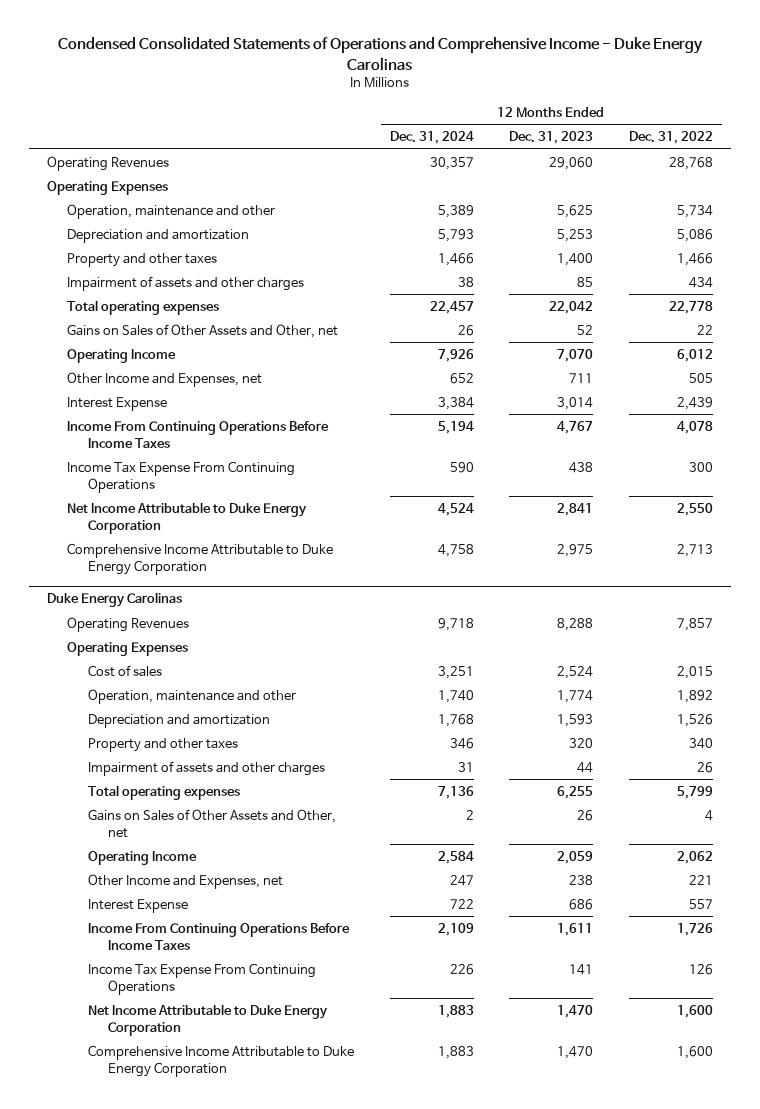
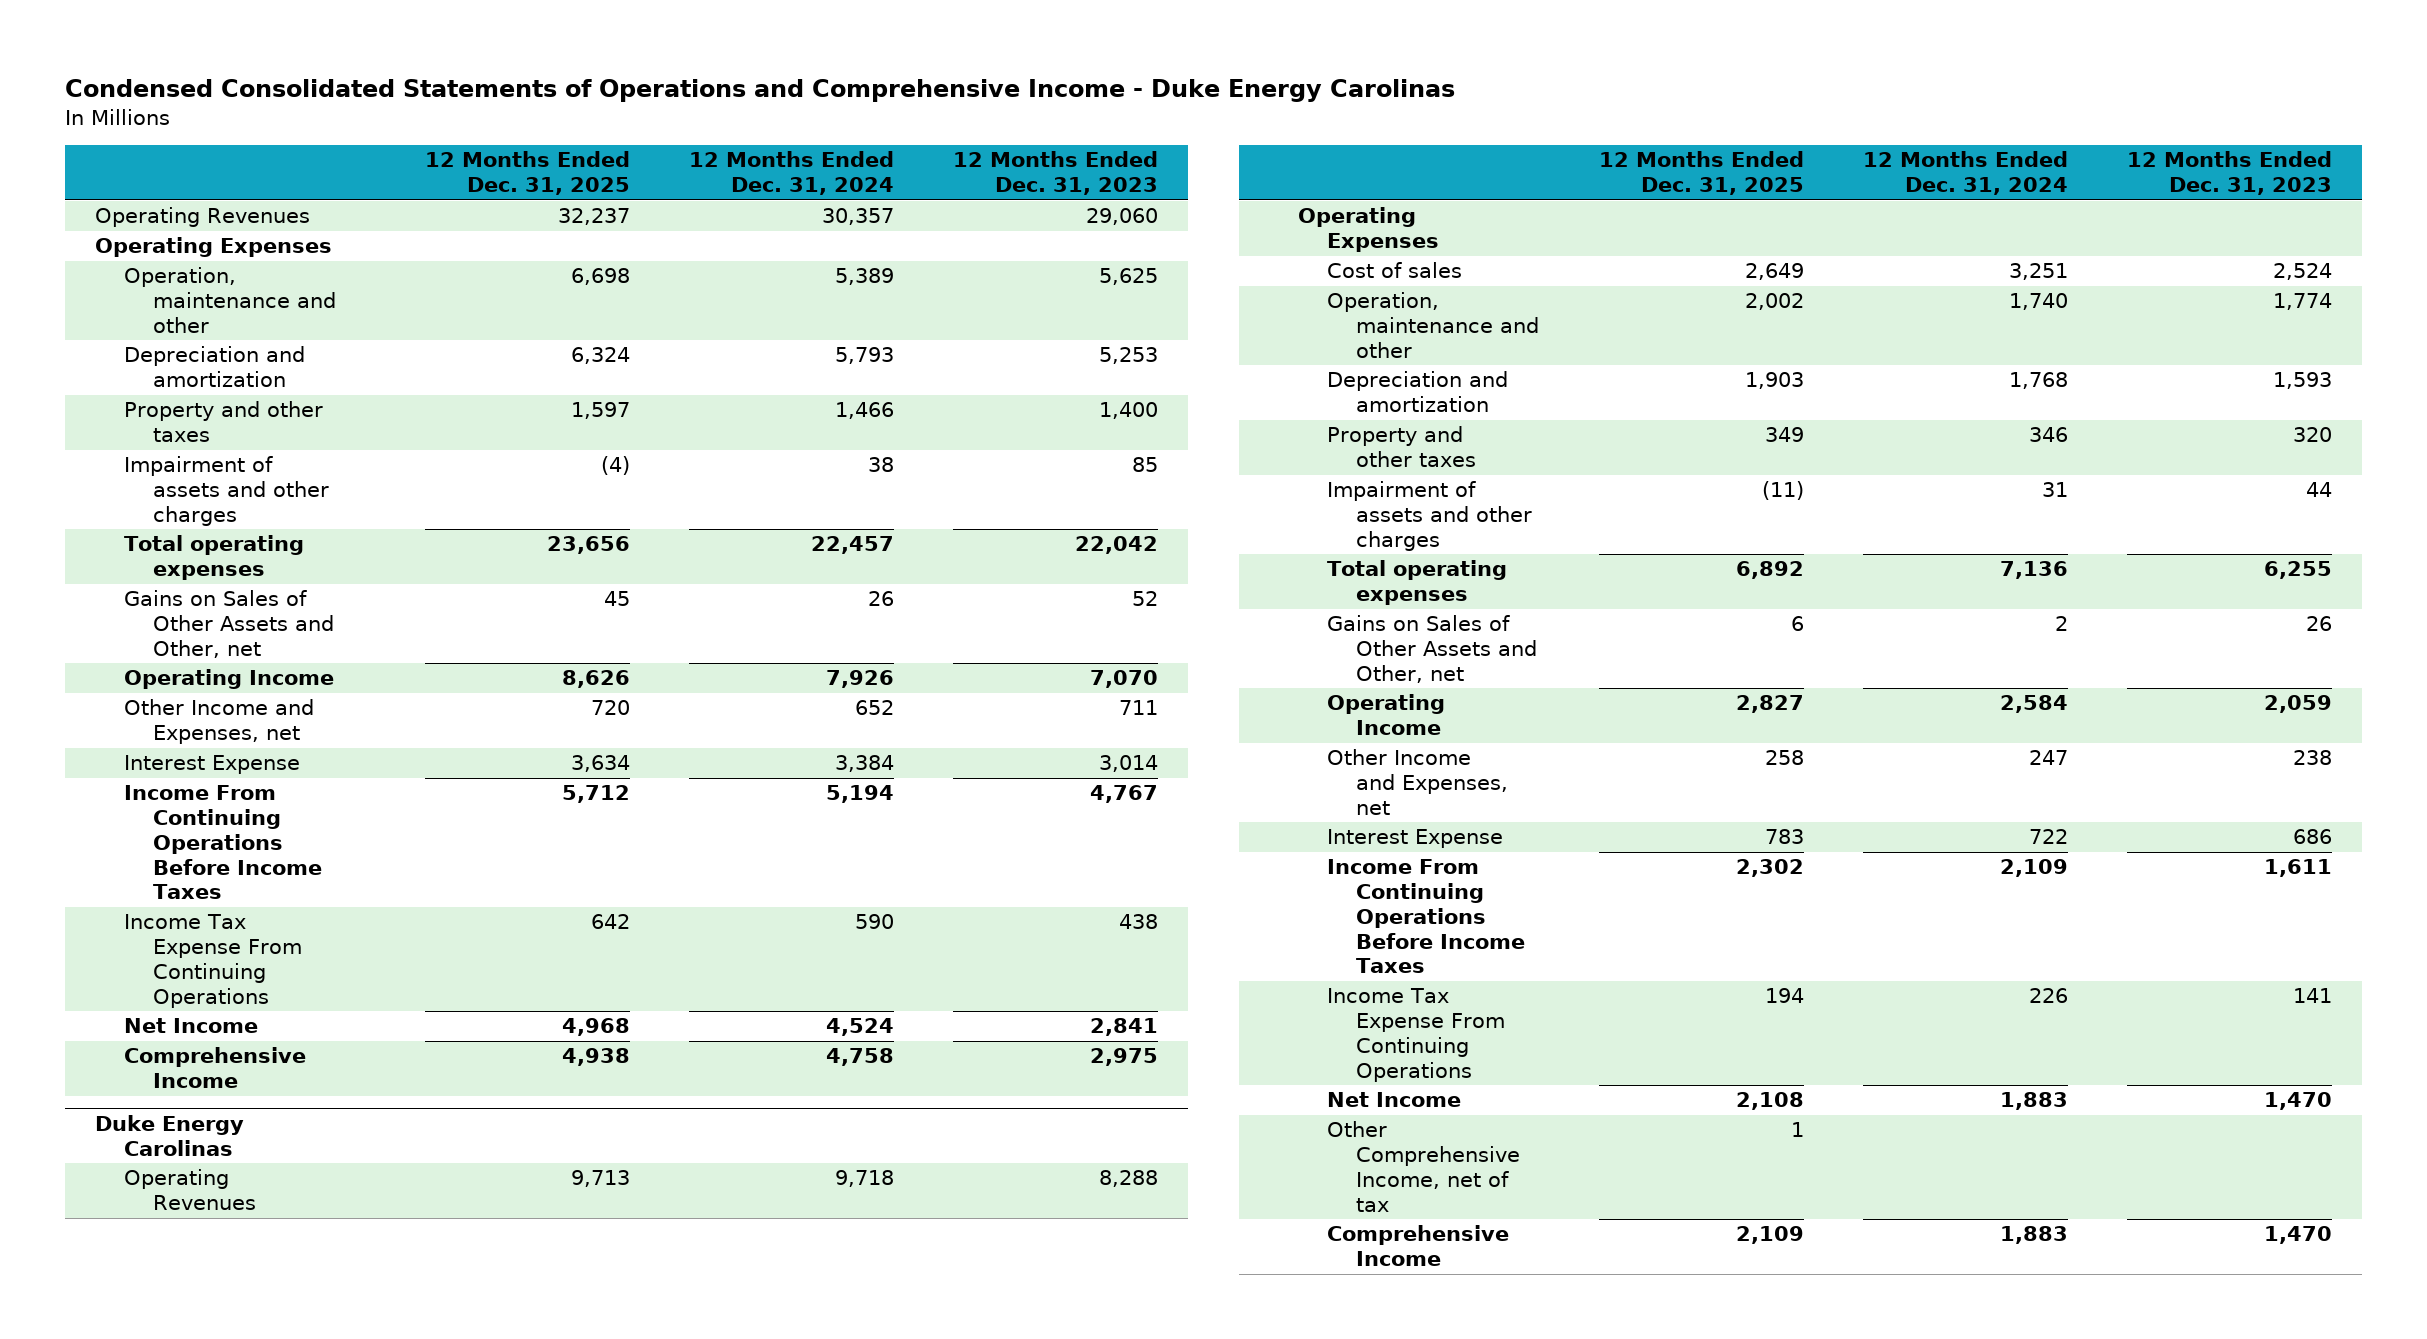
[629,131,714,145] Dec. 31, 2022 -> none
none -> [424,151,630,196] 12 Months Ended Dec. 31, 2025
[67,501,308,534] Net Income Attributable to Duke Energy Corporation -> [124,1018,259,1034] Net Income
[67,542,334,575] Comprehensive Income Attributable to Duke Energy Corporation -> [124,1047,307,1089] Comprehensive Income
[87,1003,328,1036] Net Income Attributable to Duke Energy Corporation -> [1327,1092,1462,1108] Net Income
none -> [1327,1121,1521,1212] Other Comprehensive Income, net of tax
[87,1044,354,1077] Comprehensive Income Attributable to Duke Energy Corporation -> [1327,1225,1510,1267] Comprehensive Income

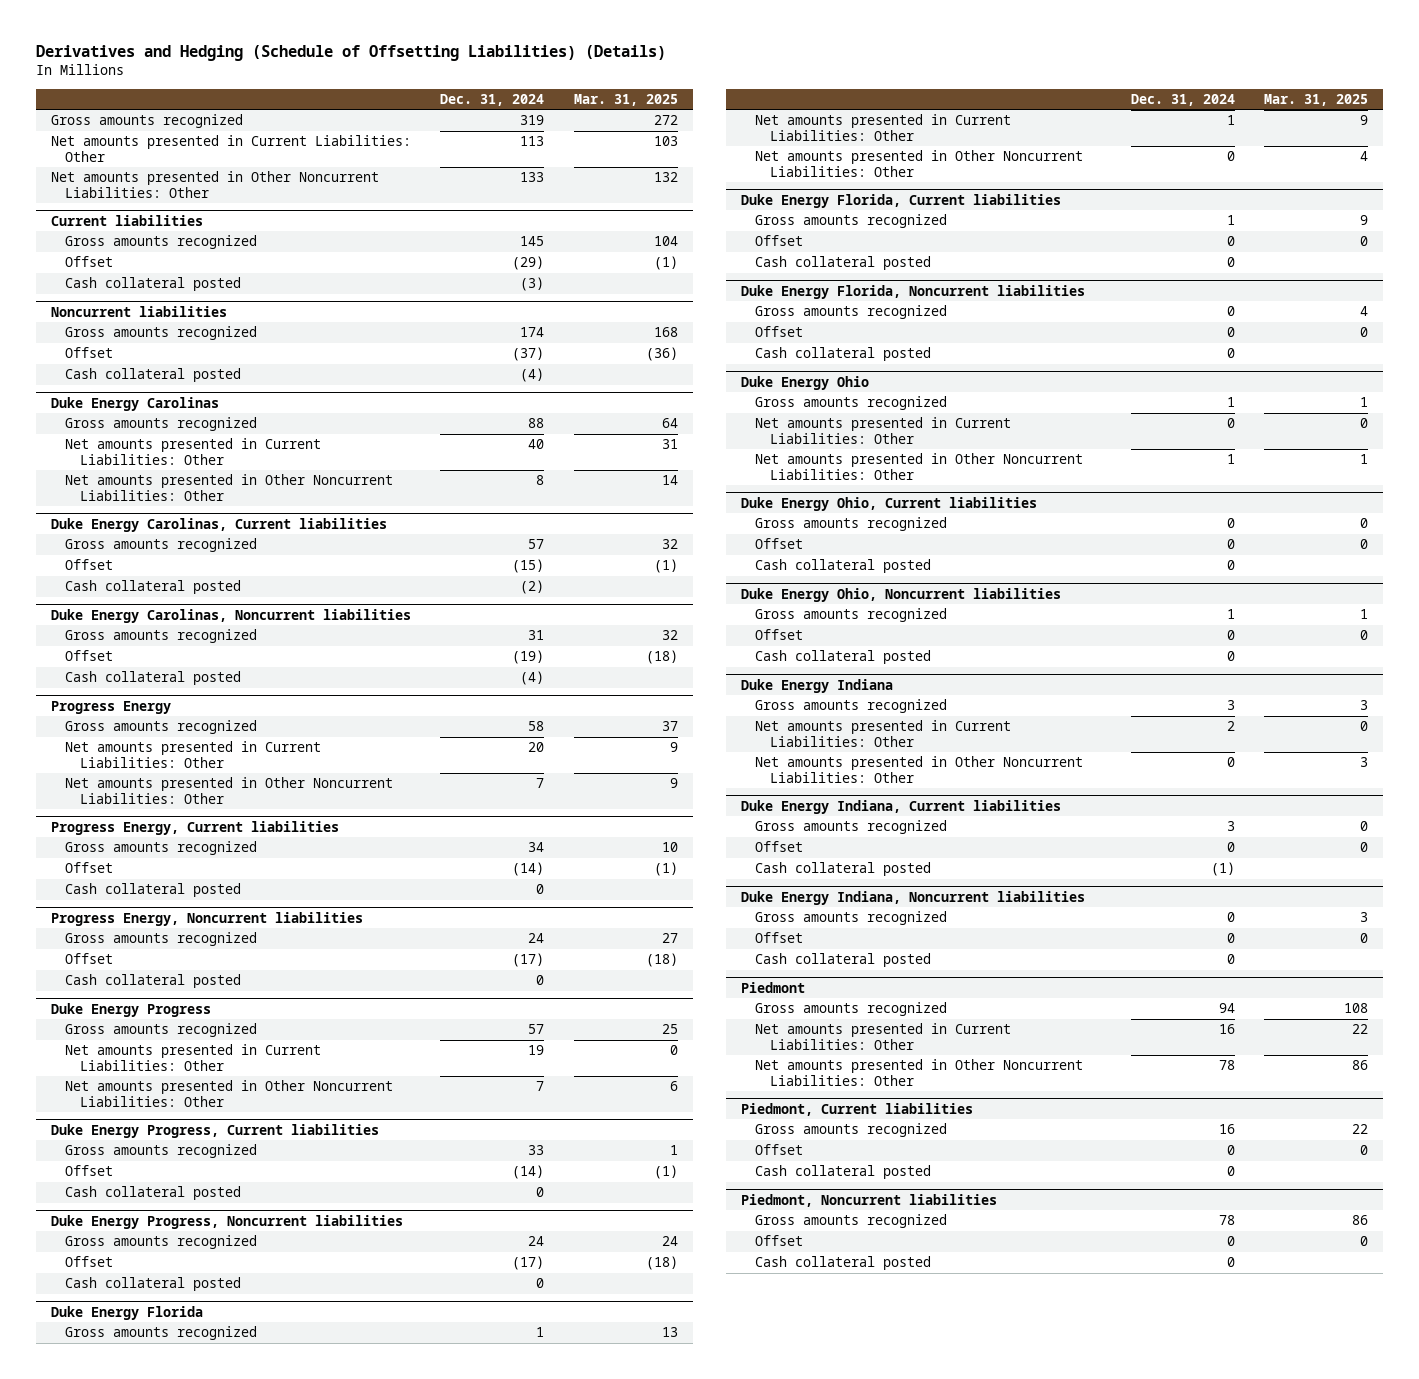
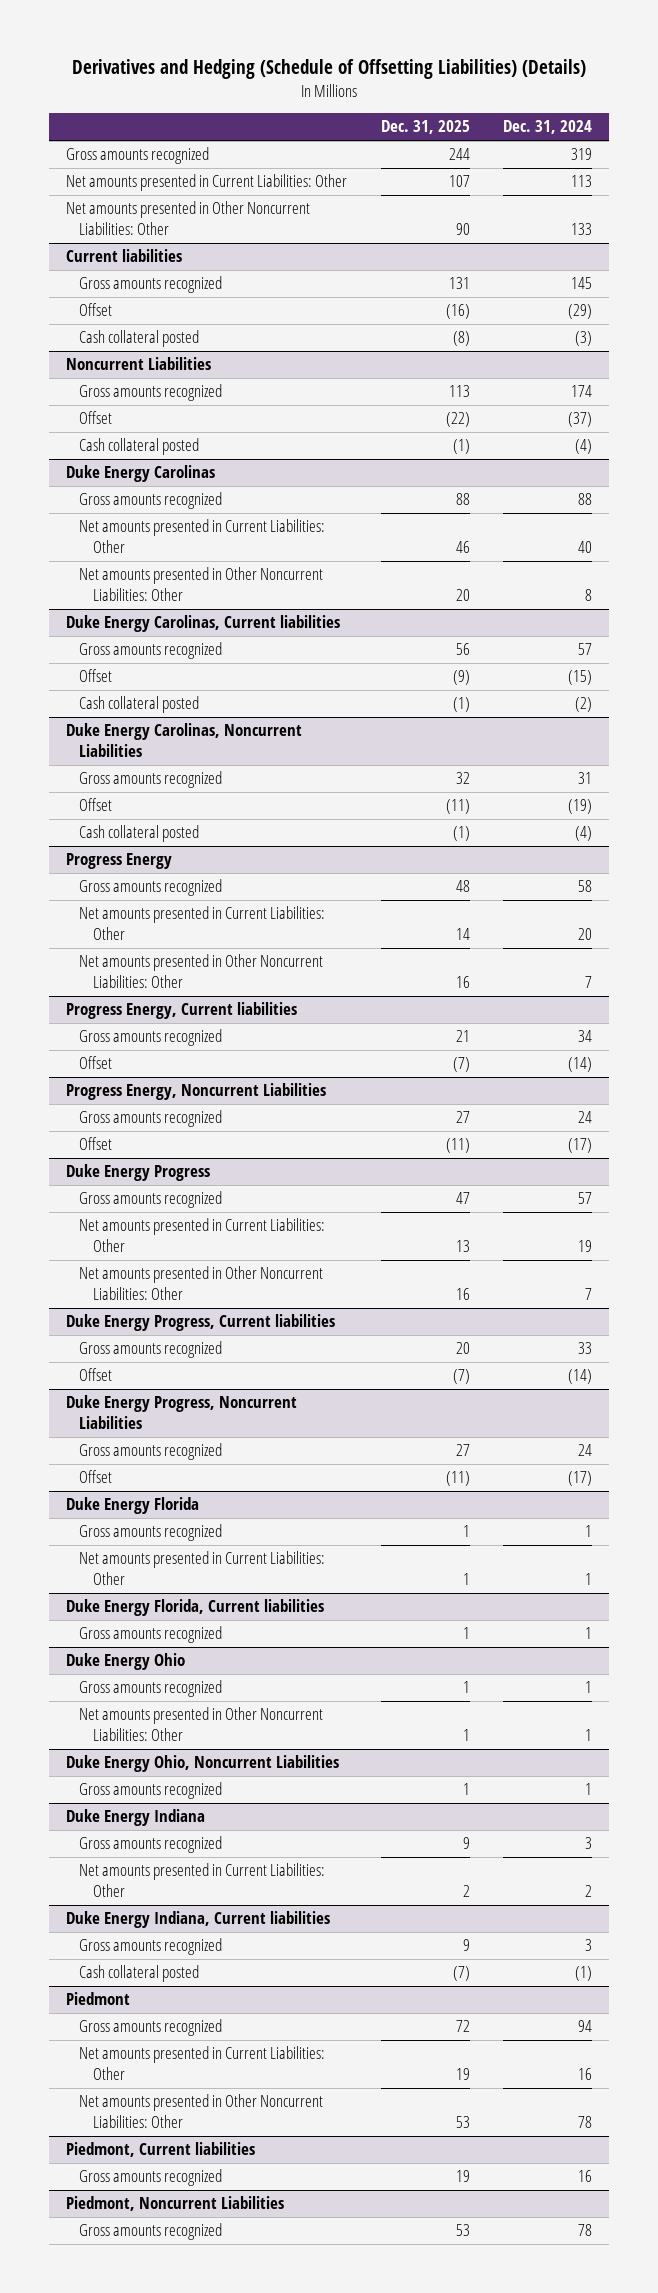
[573,93,678,106] Mar. 31, 2025 -> none
none -> [380,120,470,135] Dec. 31, 2025
[50,305,227,317] Noncurrent liabilities -> [65,357,211,371] Noncurrent Liabilities
[50,608,411,623] Duke Energy Carolinas, Noncurrent liabilities -> [65,723,302,758] Duke Energy Carolinas, Noncurrent Liabilities
[65,883,242,898] Cash collateral posted -> none
[50,911,363,926] Progress Energy, Noncurrent liabilities -> [65,1083,326,1101] Progress Energy, Noncurrent Liabilities
[65,974,242,989] Cash collateral posted -> none
[65,1186,242,1201] Cash collateral posted -> none
[50,1214,403,1229] Duke Energy Progress, Noncurrent liabilities -> [65,1395,297,1430] Duke Energy Progress, Noncurrent Liabilities
[65,1277,242,1292] Cash collateral posted -> none
[755,150,1084,177] Net amounts presented in Other Noncurrent Liabilities: Other -> none
[755,235,804,247] Offset -> none
[755,256,932,271] Cash collateral posted -> none
[741,284,1086,299] Duke Energy Florida, Noncurrent liabilities -> none
[755,305,948,320] Gross amounts recognized -> none
[755,326,804,338] Offset -> none
[755,347,932,362] Cash collateral posted -> none
[755,417,1012,444] Net amounts presented in Current Liabilities: Other -> none
[741,496,1038,511] Duke Energy Ohio, Current liabilities -> none
[755,517,948,532] Gross amounts recognized -> none
[755,538,804,550] Offset -> none
[755,559,932,574] Cash collateral posted -> none
[741,587,1062,602] Duke Energy Ohio, Noncurrent liabilities -> [65,1755,339,1773] Duke Energy Ohio, Noncurrent Liabilities
[755,629,804,641] Offset -> none
[755,650,932,665] Cash collateral posted -> none
[755,756,1084,783] Net amounts presented in Other Noncurrent Liabilities: Other -> none
[755,841,804,853] Offset -> none
[741,890,1086,905] Duke Energy Indiana, Noncurrent liabilities -> none
[755,911,948,926] Gross amounts recognized -> none
[755,932,804,944] Offset -> none
[755,953,932,968] Cash collateral posted -> none
[755,1144,804,1156] Offset -> none
[755,1165,932,1180] Cash collateral posted -> none
[741,1193,998,1207] Piedmont, Noncurrent liabilities -> [65,2196,284,2212] Piedmont, Noncurrent Liabilities
[755,1235,804,1247] Offset -> none
[755,1256,932,1271] Cash collateral posted -> none

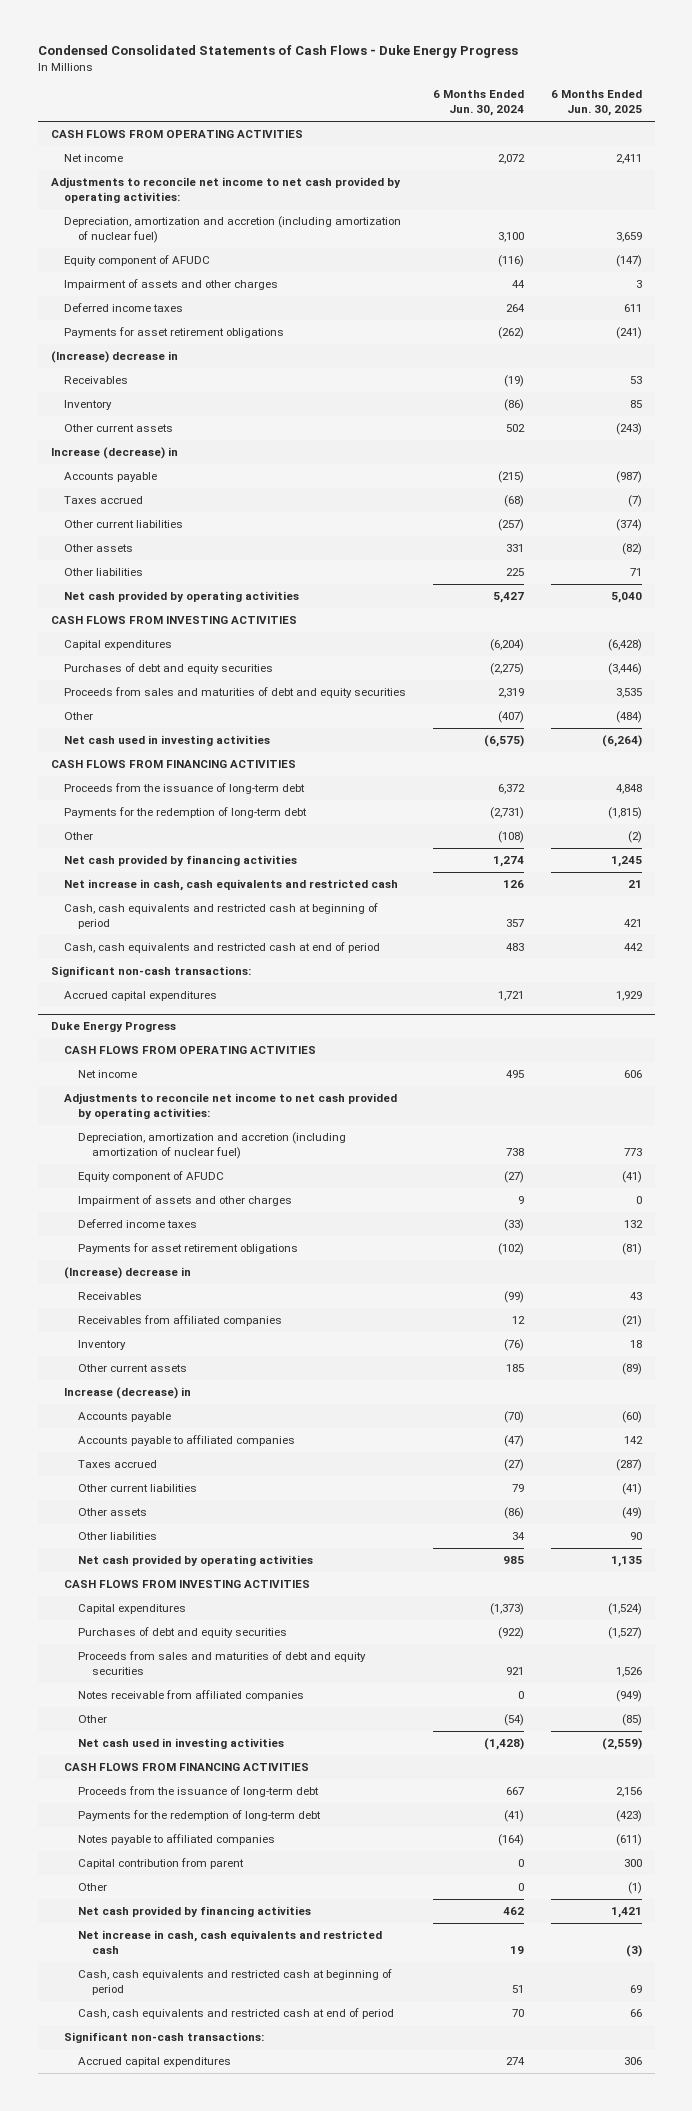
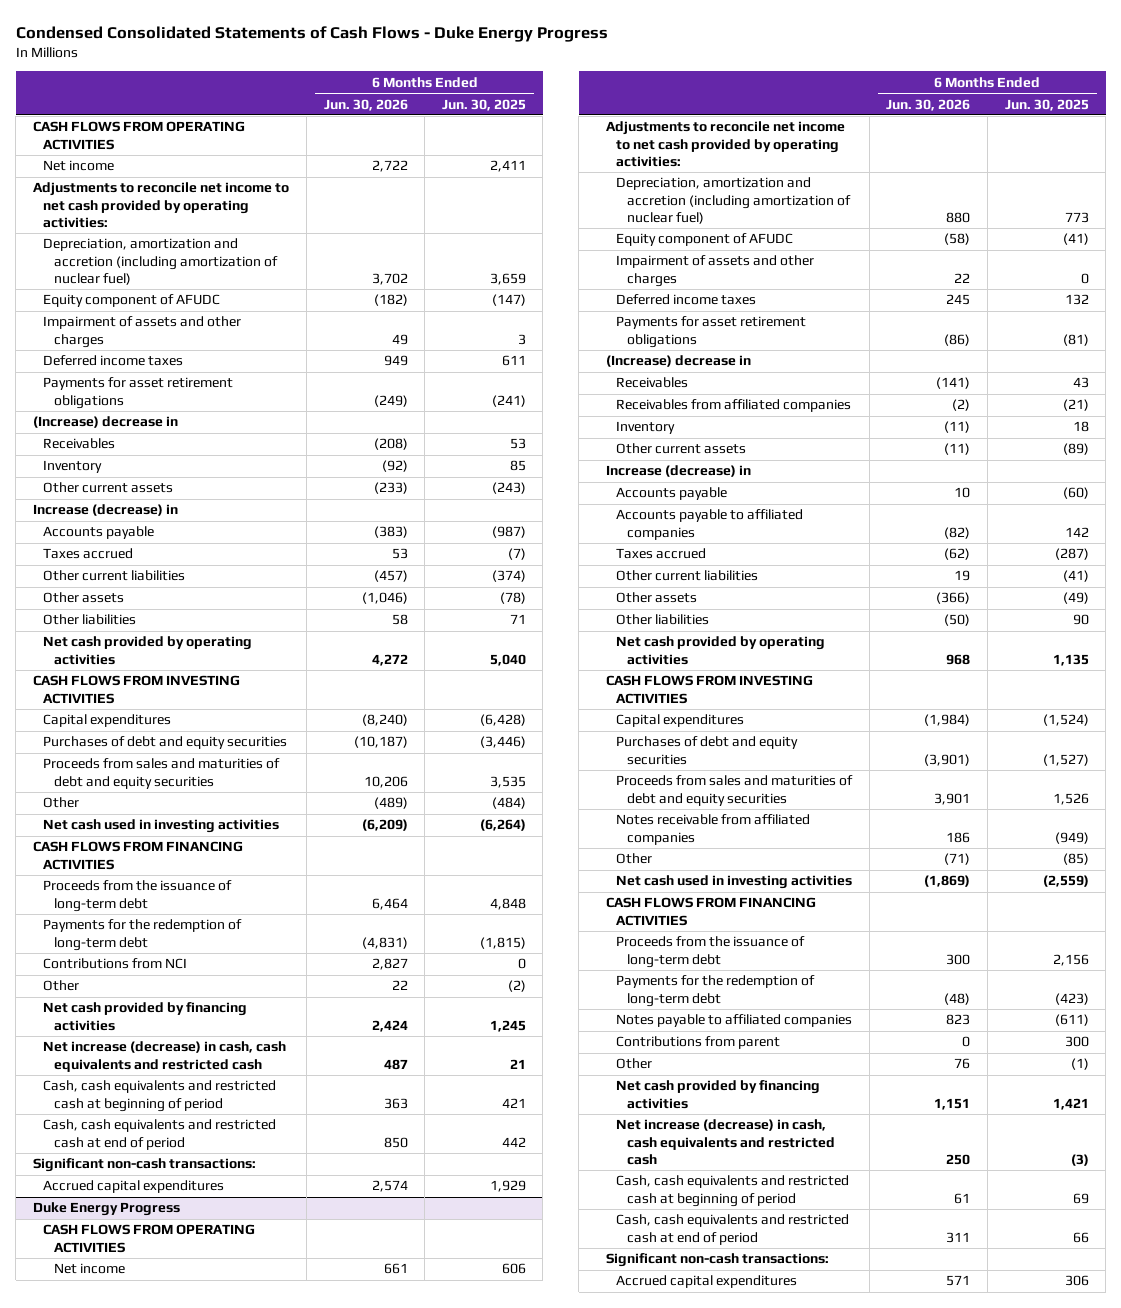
[432,90,524,117] 6 Months Ended Jun. 30, 2024 -> none
none -> [323,98,408,111] Jun. 30, 2026
[621,542,642,555] (82) -> [499,592,526,605] (78)
none -> [43,958,188,970] Contributions from NCI
[64,878,399,891] Net increase in cash, cash equivalents and restricted cash -> [43,1041,287,1072] Net increase (decrease) in cash, cash equivalents and restricted cash
[78,1857,245,1869] Capital contribution from parent -> [616,1036,781,1050] Contributions from parent
[78,1929,383,1954] Net increase in cash, cash equivalents and restricted cash -> [616,1119,835,1165] Net increase (decrease) in cash, cash equivalents and restricted cash

